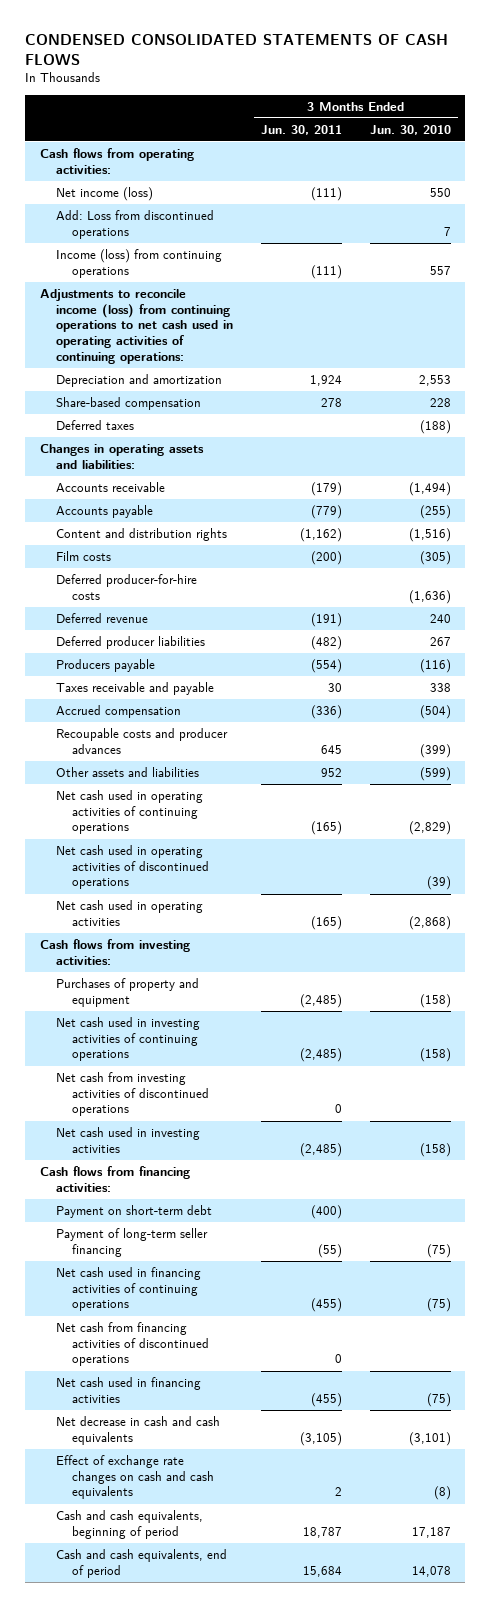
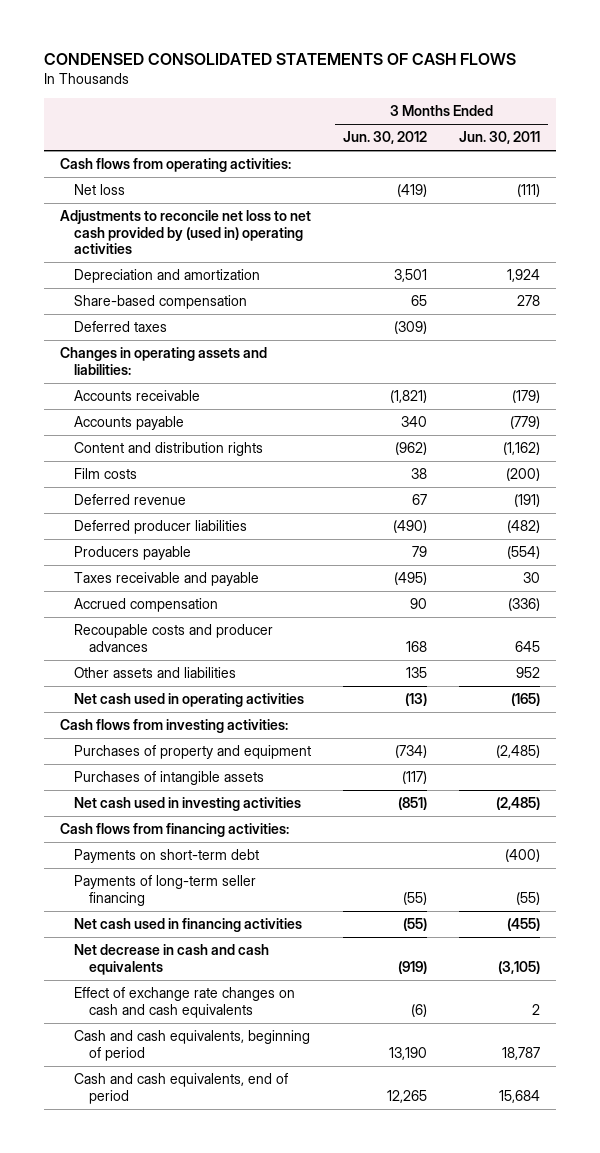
[369,124,451,135] Jun. 30, 2010 -> none
none -> [343,131,428,145] Jun. 30, 2012
[55,210,214,239] Add: Loss from discontinued operations -> none
[55,249,222,278] Income (loss) from continuing operations -> none
[55,187,153,202] Net income (loss) -> [74,184,126,196] Net loss
[39,289,233,364] Adjustments to reconcile income (loss) from continuing operations to net cash used in operating activities of continuing operations: -> [59,210,311,255] Adjustments to reconcile net loss to net cash provided by (used in) operating activities
[55,574,197,600] Deferred producer-for-hire costs -> none
[55,790,203,835] Net cash used in operating activities of continuing operations -> none
[55,845,209,890] Net cash used in operating activities of discontinued operations -> none
[55,1017,200,1062] Net cash used in investing activities of continuing operations -> none
[55,1072,209,1117] Net cash from investing activities of discontinued operations -> none
none -> [74,771,265,786] Purchases of intangible assets
[55,1267,201,1312] Net cash used in financing activities of continuing operations -> none
[55,1322,209,1367] Net cash from financing activities of discontinued operations -> none
[55,1205,212,1219] Payment on short-term debt -> [74,849,260,864] Payments on short-term debt
[55,1228,208,1257] Payment of long-term seller financing -> [74,875,257,906] Payments of long-term seller financing

